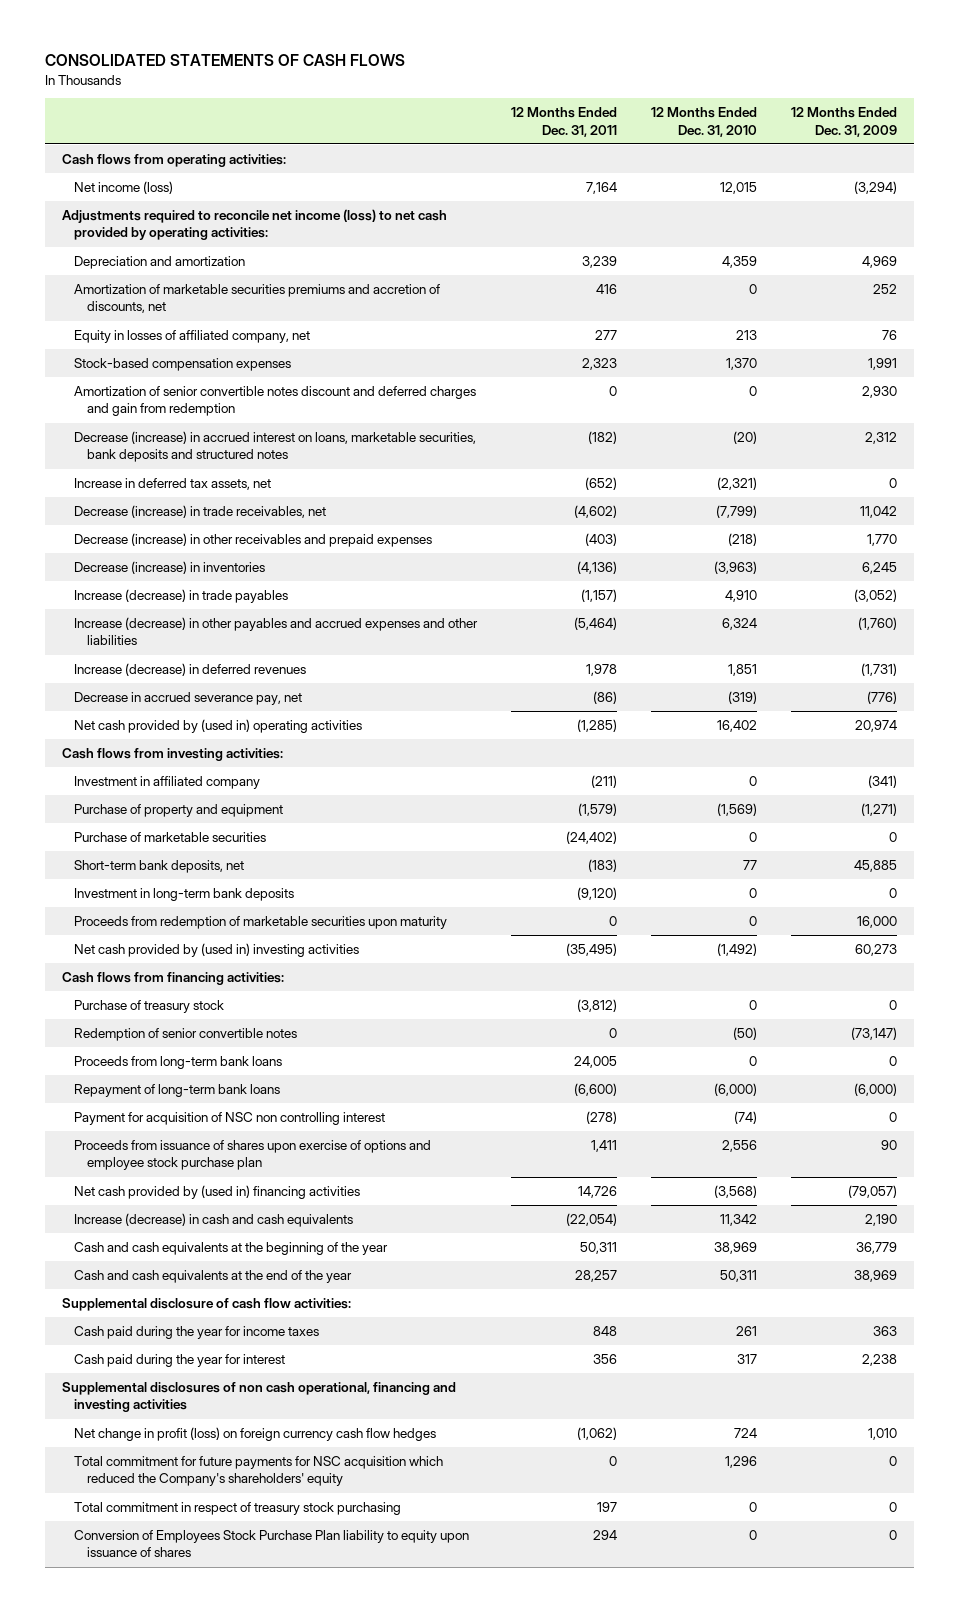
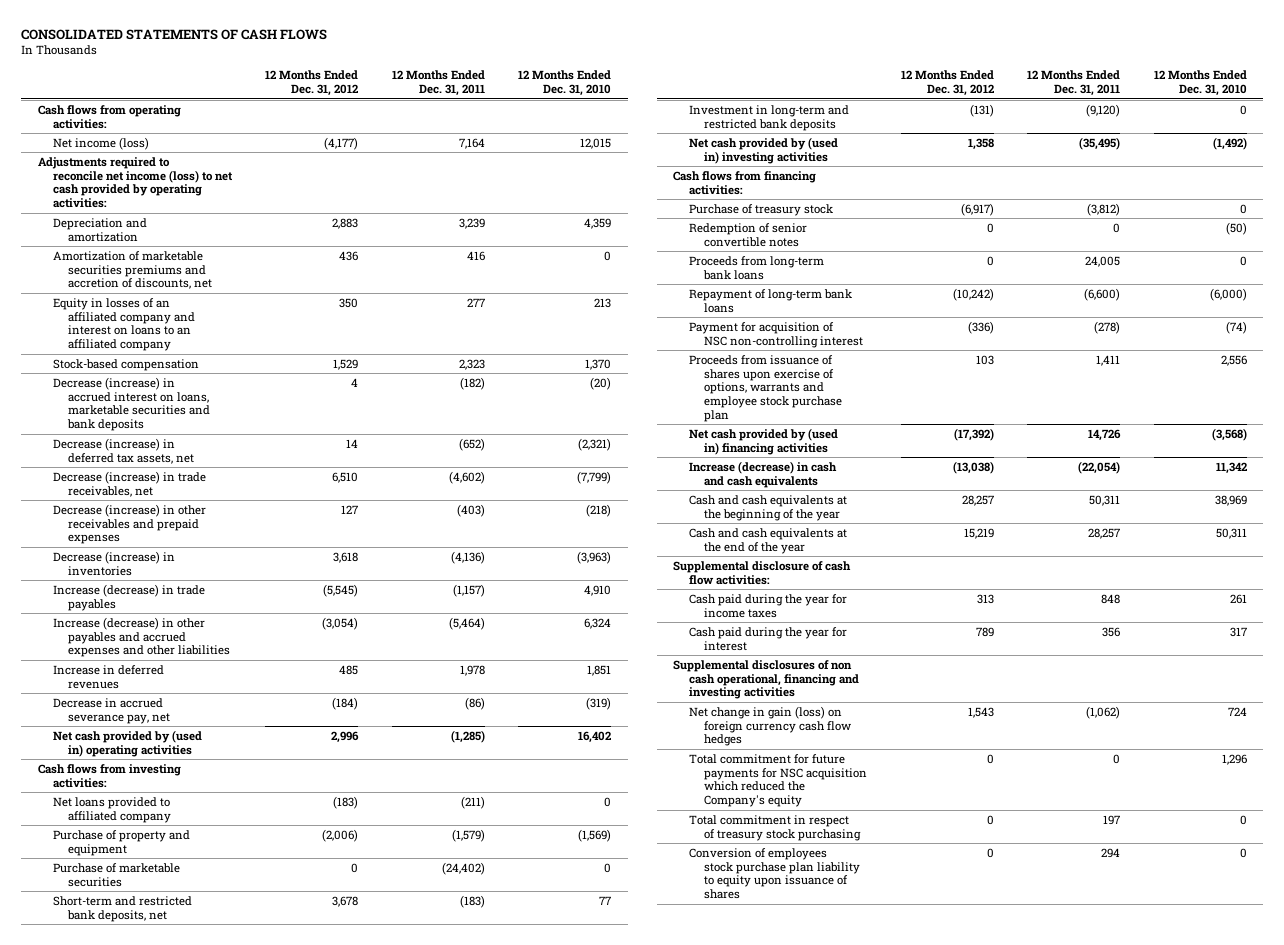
[791,107,898,137] 12 Months Ended Dec. 31, 2009 -> none
none -> [265,70,359,97] 12 Months Ended Dec. 31, 2012
[74,386,477,417] Amortization of senior convertible notes discount and deferred charges and gain from redemption -> none
[74,330,311,344] Equity in losses of affiliated company, net -> [52,297,196,352] Equity in losses of an affiliated company and interest on loans to an affiliated company
[74,358,292,372] Stock-based compensation expenses -> [52,358,199,371] Stock-based compensation
[74,431,477,463] Decrease (increase) in accrued interest on loans, marketable securities, bank deposits and structured notes -> [52,376,211,432] Decrease (increase) in accrued interest on loans, marketable securities and bank deposits
[74,478,272,491] Increase in deferred tax assets, net -> [52,437,195,464] Decrease (increase) in deferred tax assets, net
[74,663,307,677] Increase (decrease) in deferred revenues -> [52,664,164,689] Increase in deferred revenues
[74,776,261,790] Investment in affiliated company -> [52,796,172,823] Net loans provided to affiliated company
[74,916,448,930] Proceeds from redemption of marketable securities upon maturity -> none
[74,860,245,874] Short-term bank deposits, net -> [52,895,192,922] Short-term and restricted bank deposits, net
[74,888,295,902] Investment in long-term bank deposits -> [688,104,849,131] Investment in long-term and restricted bank deposits
[74,1112,386,1126] Payment for acquisition of NSC non controlling interest -> [688,321,863,348] Payment for acquisition of NSC non-controlling interest
[74,1140,432,1171] Proceeds from issuance of shares upon exercise of options and employee stock purchase plan -> [688,354,842,422] Proceeds from issuance of shares upon exercise of options, warrants and employee stock purchase plan
[74,1427,437,1442] Net change in profit (loss) on foreign currency cash flow hedges -> [688,705,851,747] Net change in gain (loss) on foreign currency cash flow hedges
[74,1456,444,1487] Total commitment for future payments for NSC acquisition which reduced the Company's shareholders' equity -> [688,753,867,808] Total commitment for future payments for NSC acquisition which reduced the Company's equity
[74,1530,470,1558] Conversion of Employees Stock Purchase Plan liability to equity upon issuance of shares -> [688,847,860,900] Conversion of employees stock purchase plan liability to equity upon issuance of shares

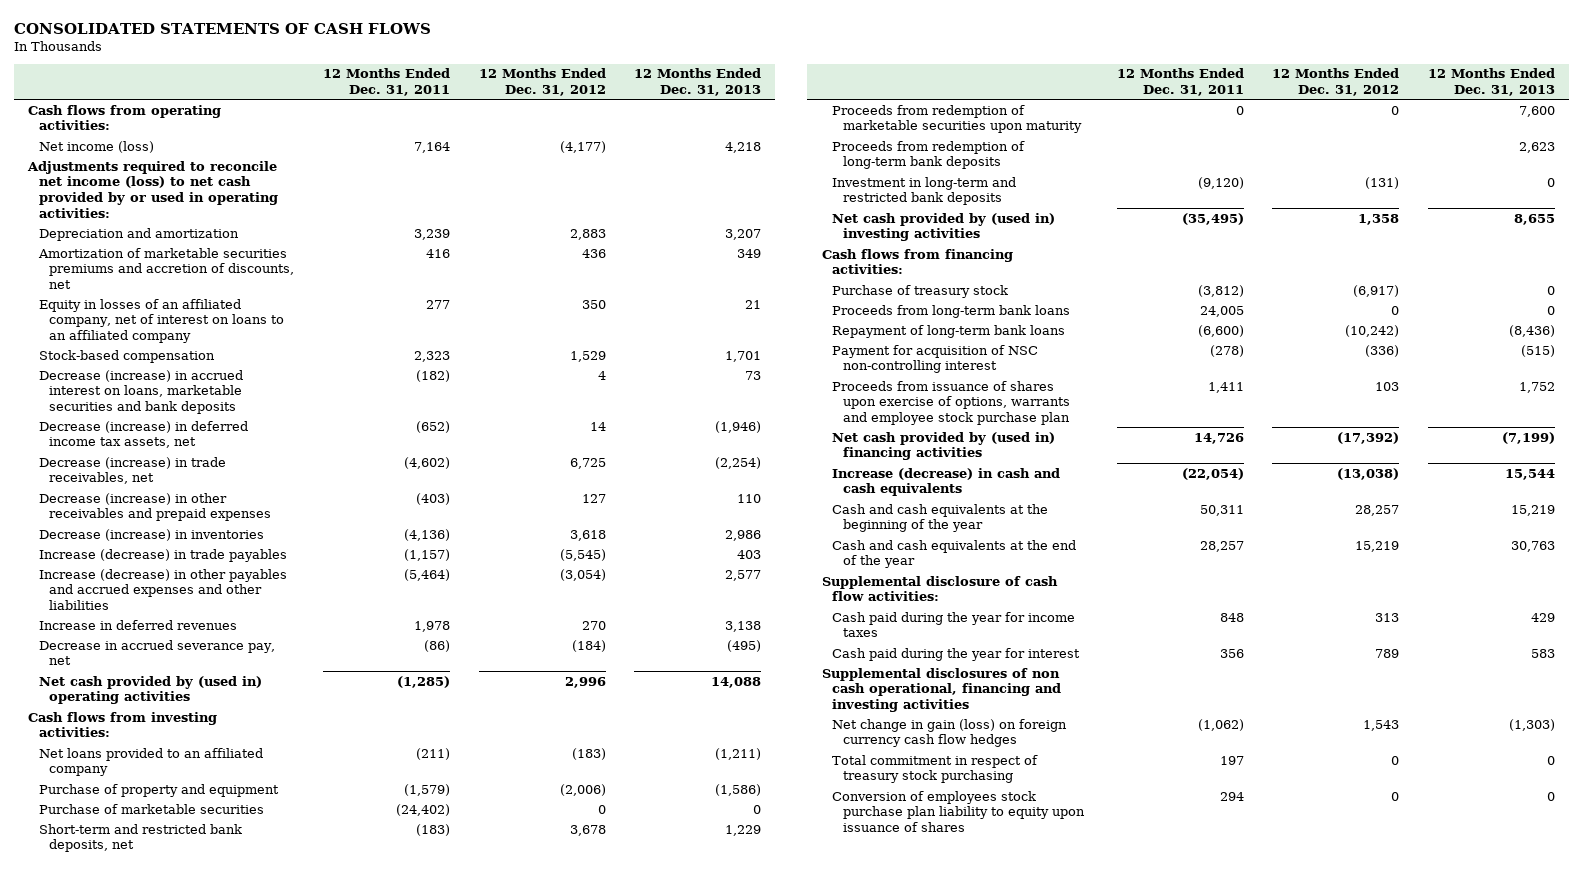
[518,70,612,97] 12 Months Ended Dec. 31, 2010 -> none
none -> [634,68,762,96] 12 Months Ended Dec. 31, 2013
[37,156,233,209] Adjustments required to reconcile net income (loss) to net cash provided by operating activities: -> [27,160,278,218] Adjustments required to reconcile net income (loss) to net cash provided by or used in operating activities:
[52,297,196,352] Equity in losses of an affiliated company and interest on loans to an affiliated company -> [38,298,285,343] Equity in losses of an affiliated company, net of interest on loans to an affiliated company
[52,437,195,464] Decrease (increase) in deferred tax assets, net -> [38,420,248,449] Decrease (increase) in deferred income tax assets, net
[332,471,359,483] 6,510 -> [569,457,606,469] 6,725
[339,664,359,675] 485 -> [581,620,606,630] 270
[52,796,172,823] Net loans provided to affiliated company -> [38,747,263,777] Net loans provided to an affiliated company
none -> [832,104,1082,134] Proceeds from redemption of marketable securities upon maturity
none -> [832,140,1026,170] Proceeds from redemption of long-term bank deposits
[688,222,807,247] Redemption of senior convertible notes -> none
[688,753,867,808] Total commitment for future payments for NSC acquisition which reduced the Company's equity -> none

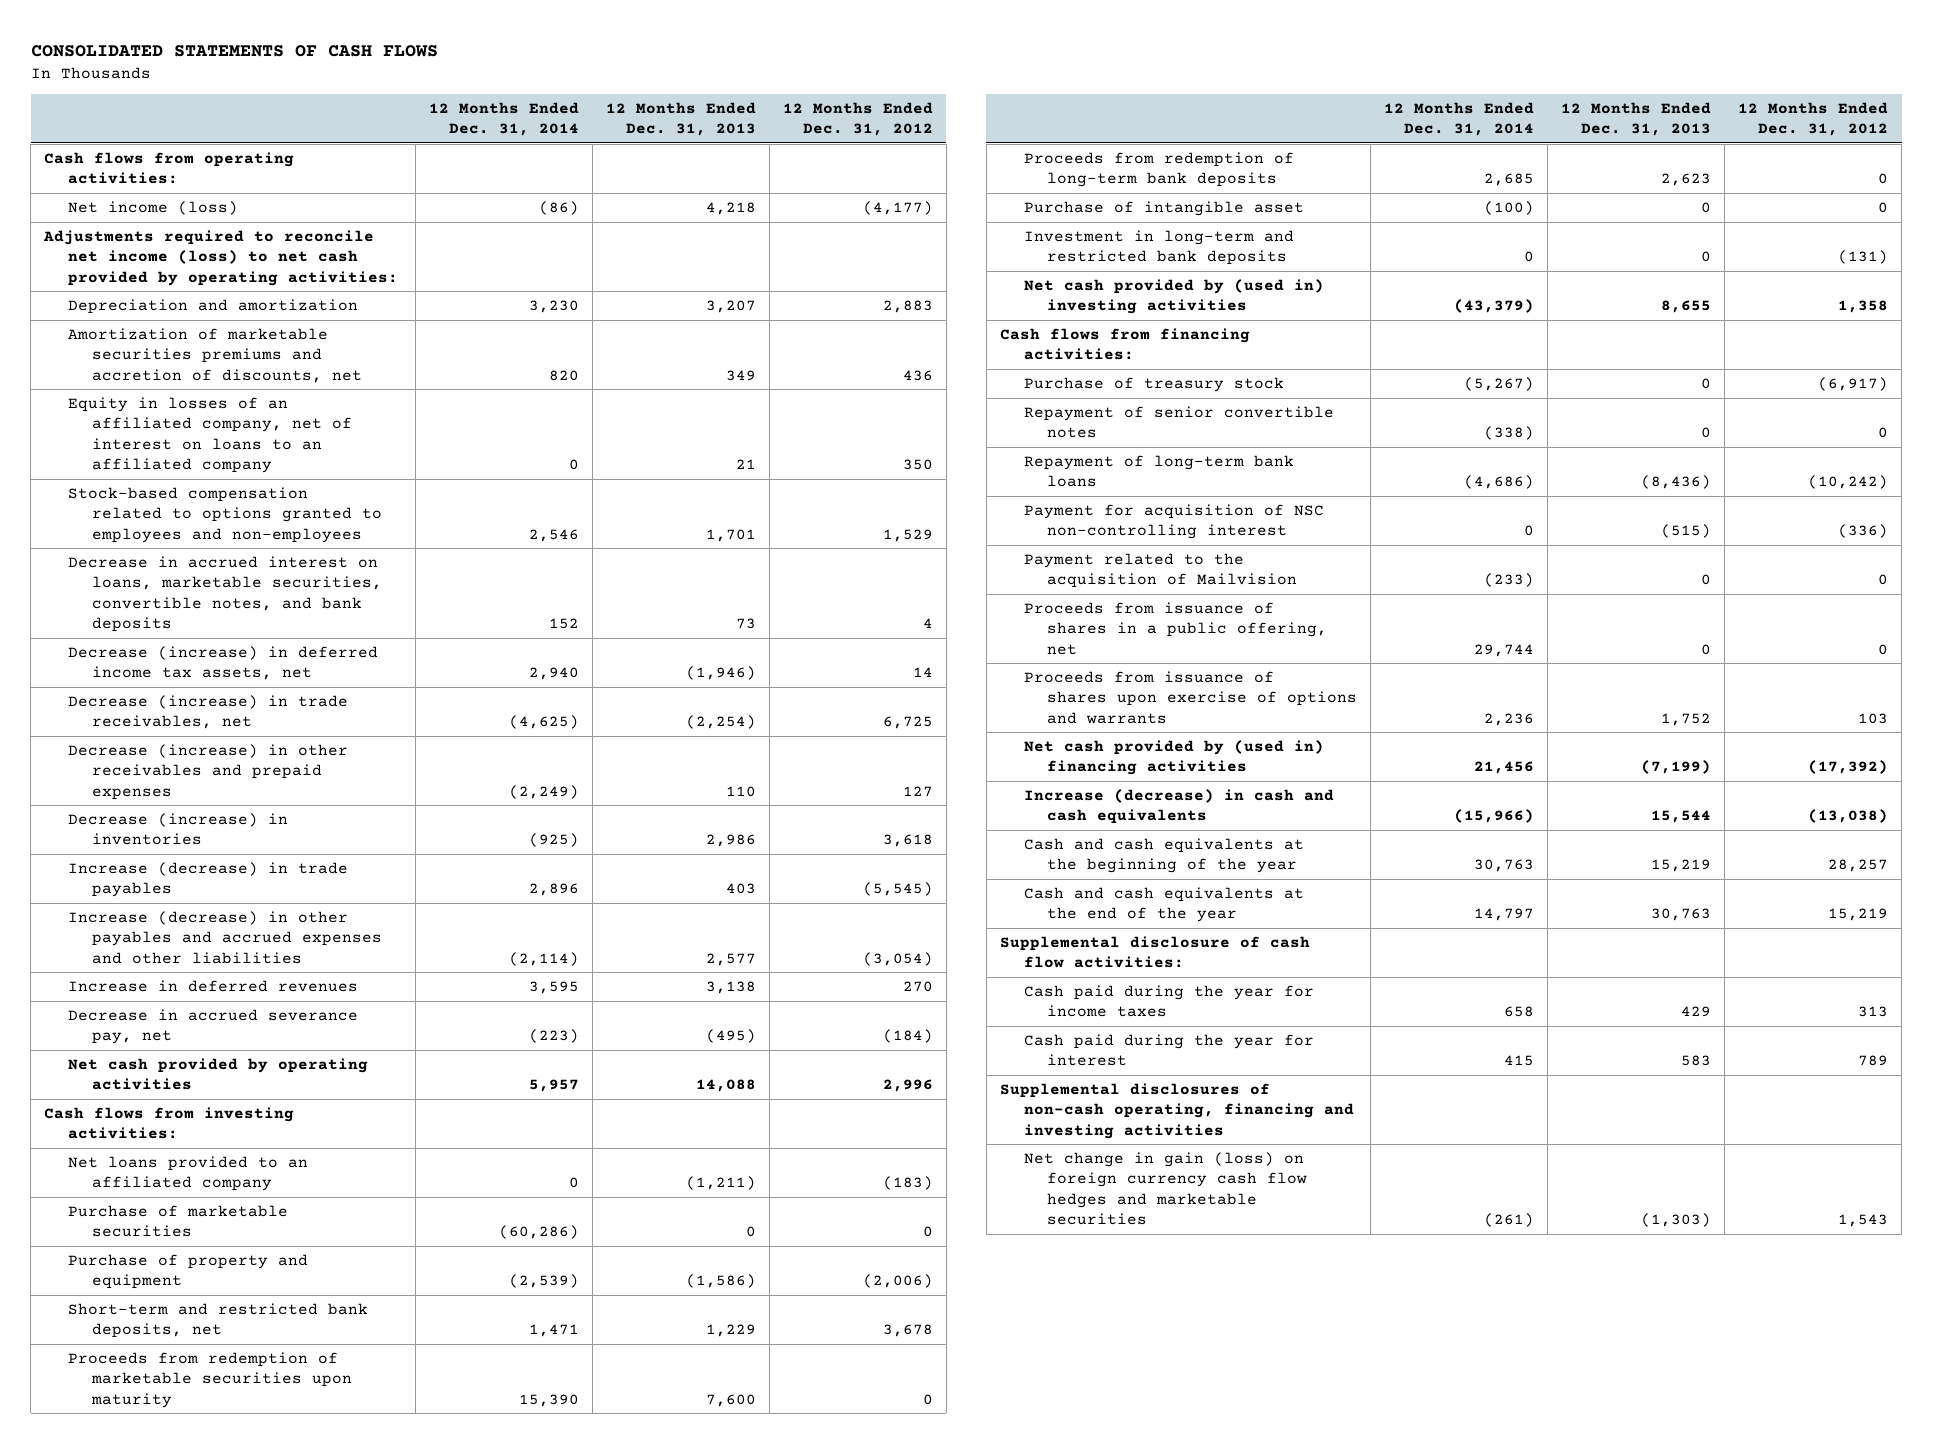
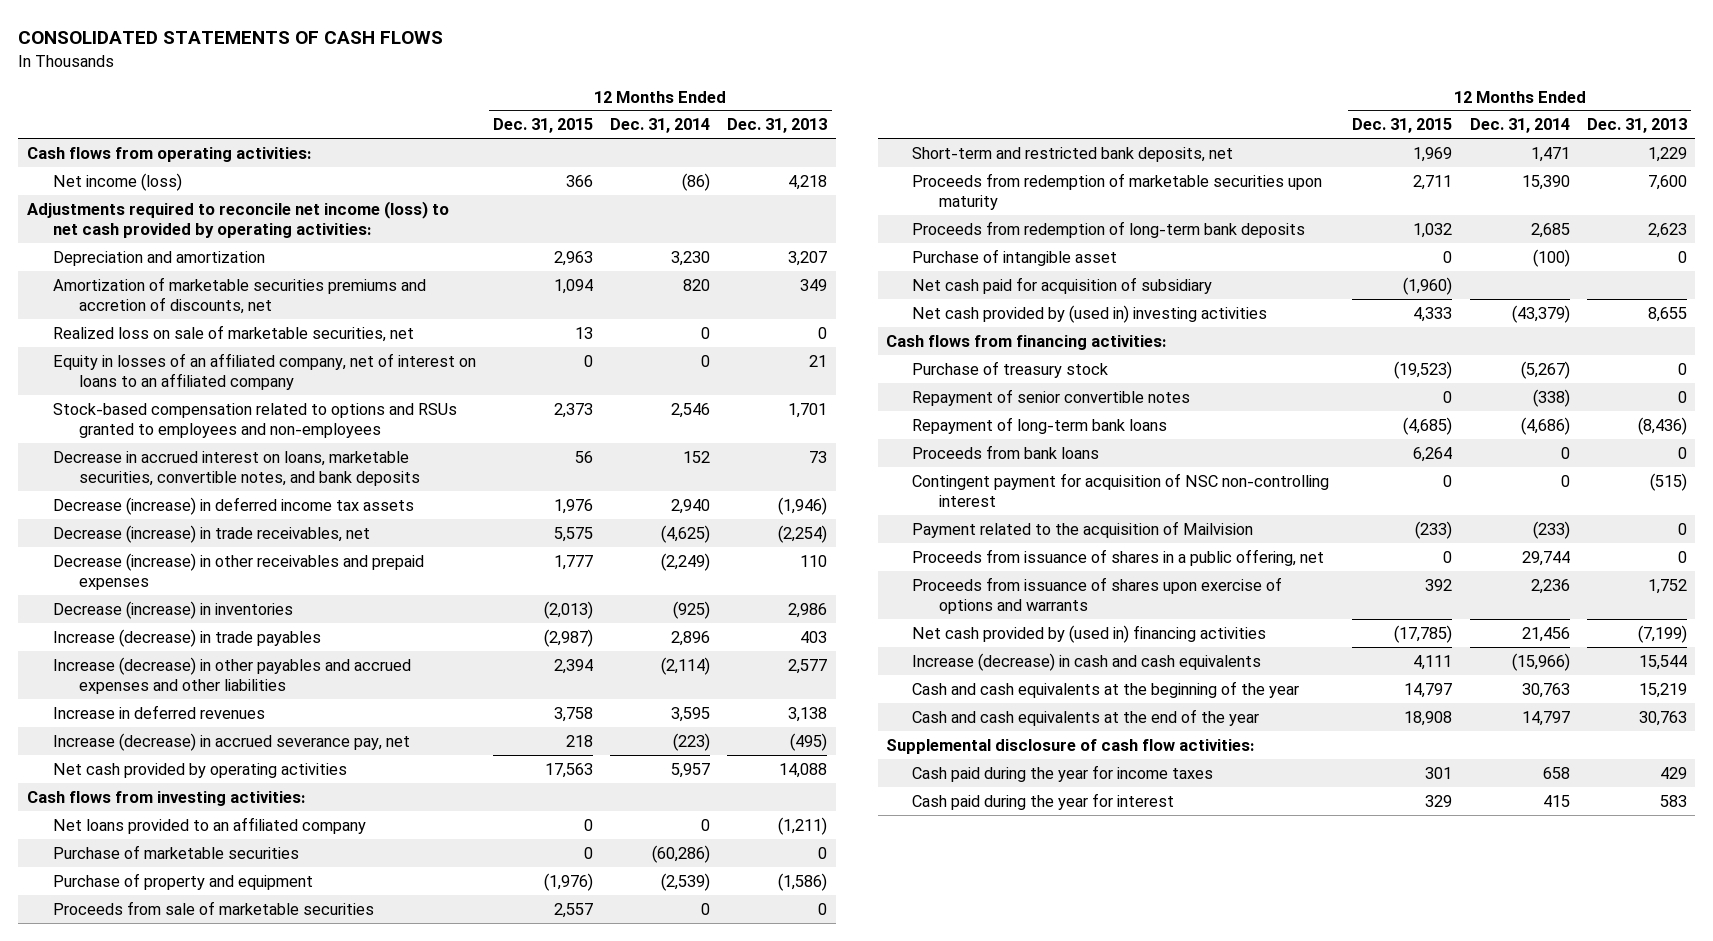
[782,101,933,136] 12 Months Ended Dec. 31, 2012 -> none
none -> [493,118,594,134] Dec. 31, 2015
none -> [53,324,415,342] Realized loss on sale of marketable securities, net
[67,486,382,543] Stock-based compensation related to options granted to employees and non-employees -> [53,402,458,438] Stock-based compensation related to options and RSUs granted to employees and non-employees
[67,645,378,681] Decrease (increase) in deferred income tax assets, net -> [53,496,415,515] Decrease (increase) in deferred income tax assets
[67,1008,358,1045] Decrease in accrued severance pay, net -> [53,732,411,751] Increase (decrease) in accrued severance pay, net
none -> [53,900,375,915] Proceeds from sale of marketable securities
[1023,229,1294,266] Investment in long-term and restricted bank deposits -> none
none -> [912,276,1213,294] Net cash paid for acquisition of subsidiary
none -> [912,444,1100,459] Proceeds from bank loans
[1023,503,1324,540] Payment for acquisition of NSC non-controlling interest -> [912,472,1330,507] Contingent payment for acquisition of NSC non-controlling interest
[999,1082,1354,1139] Supplemental disclosures of non-cash operating, financing and investing activities -> none
[1023,1151,1308,1226] Net change in gain (loss) on foreign currency cash flow hedges and marketable securities -> none

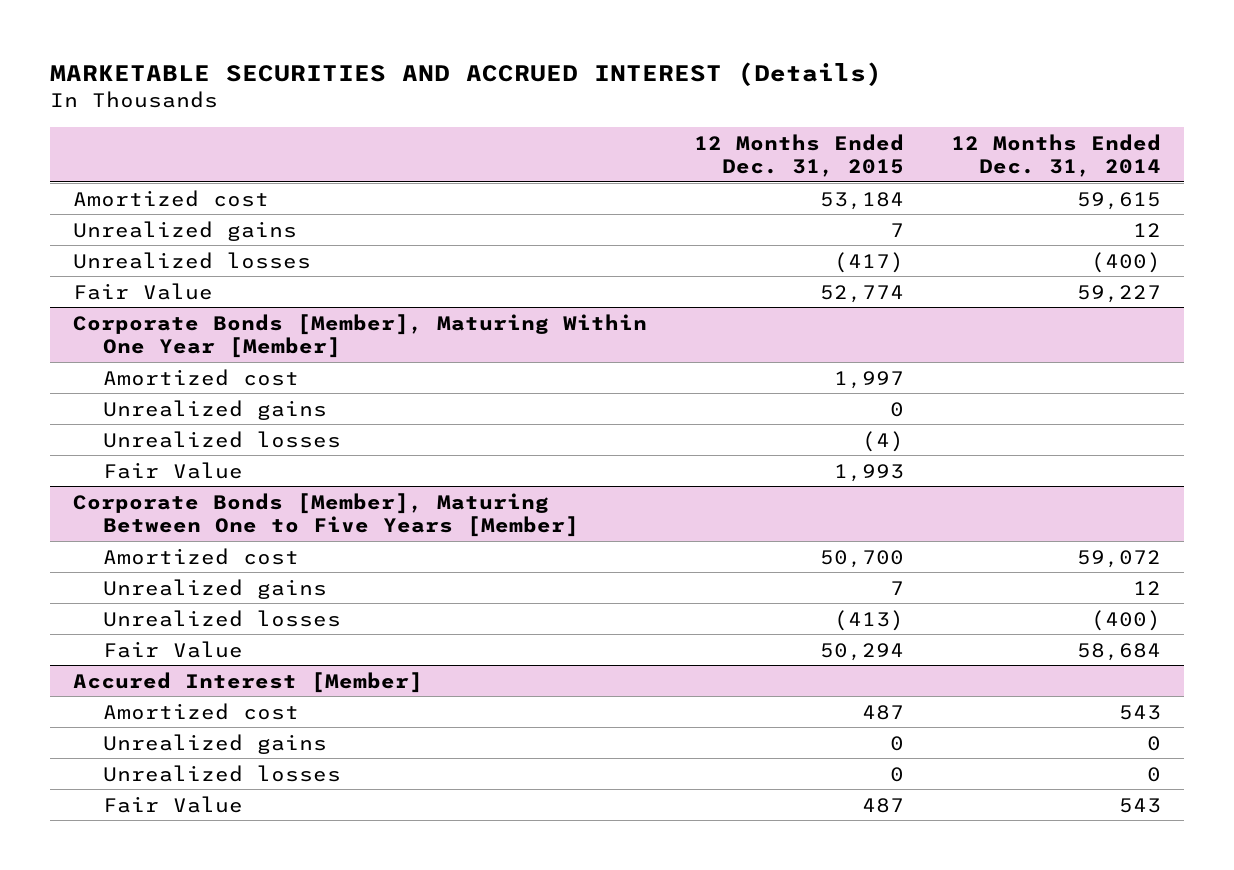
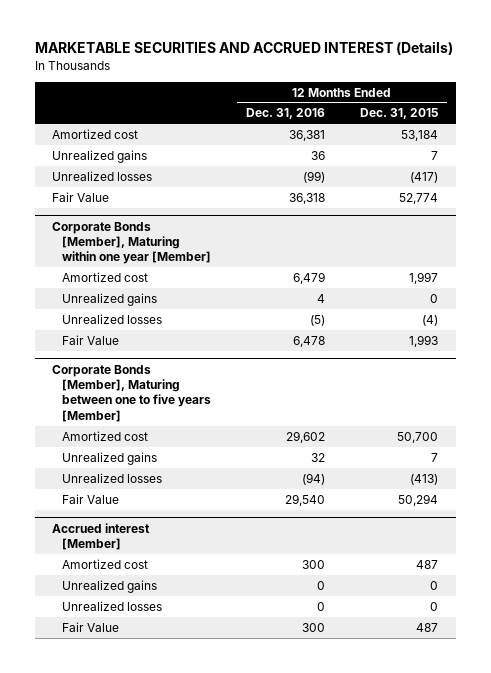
[950,133,1161,178] 12 Months Ended Dec. 31, 2014 -> none
none -> [246,108,326,120] Dec. 31, 2016
[73,313,648,359] Corporate Bonds [Member], Maturing Within One Year [Member] -> [52,221,211,265] Corporate Bonds [Member], Maturing within one year [Member]
[73,492,579,538] Corporate Bonds [Member], Maturing Between One to Five Years [Member] -> [52,364,211,422] Corporate Bonds [Member], Maturing between one to five years [Member]
[73,671,424,693] Accured Interest [Member] -> [52,522,151,550] Accrued interest [Member]

